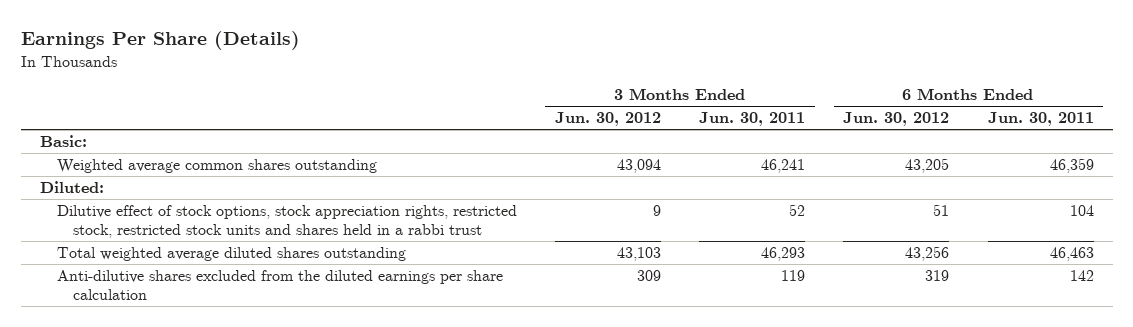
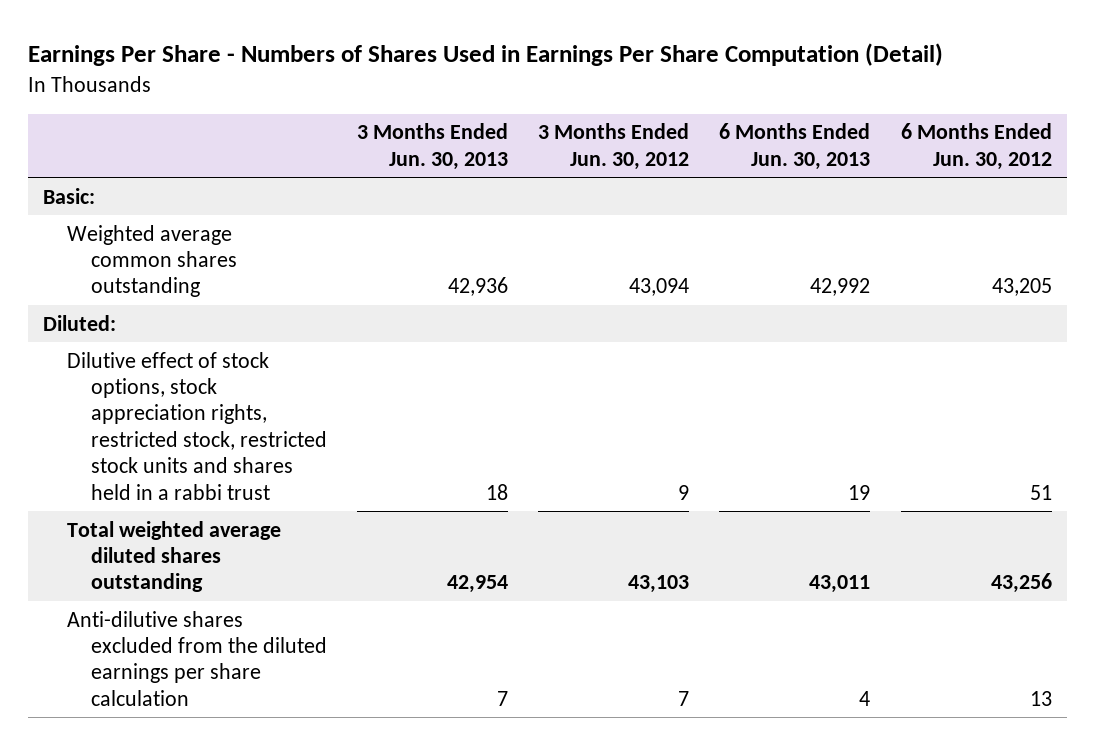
[20,31,300,51] Earnings Per Share (Details) -> [28,43,944,67] Earnings Per Share - Numbers of Shares Used in Earnings Per Share Computation (Detail)
[699,112,806,127] Jun. 30, 2011 -> none
[987,112,1094,127] Jun. 30, 2011 -> none
none -> [356,123,508,170] 3 Months Ended Jun. 30, 2013
none -> [719,123,871,170] 6 Months Ended Jun. 30, 2013
[636,270,661,282] 309 -> [678,690,690,706] 7
[925,270,950,282] 319 -> [1029,690,1052,706] 13

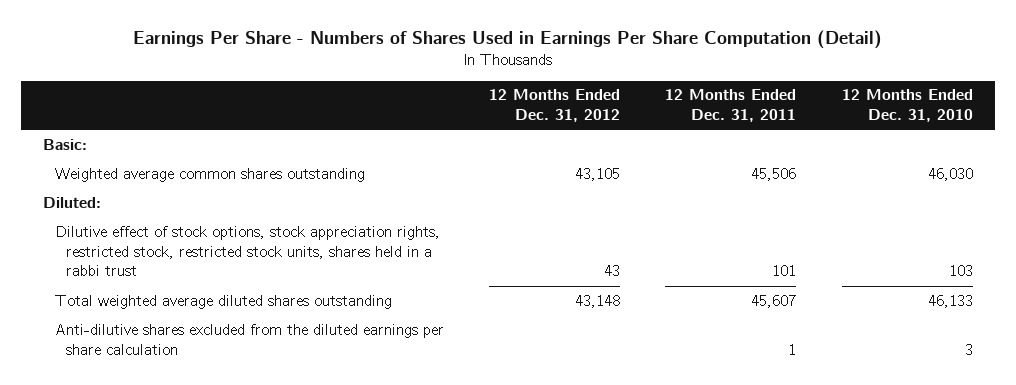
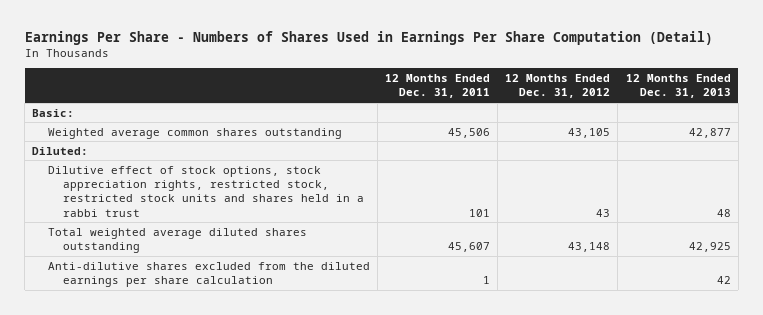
[841,89,973,123] 12 Months Ended Dec. 31, 2010 -> none
none -> [625,73,731,99] 12 Months Ended Dec. 31, 2013
[54,225,440,277] Dilutive effect of stock options, stock appreciation rights, restricted stock, restricted stock units, shares held in a rabbi trust -> [47,165,365,217] Dilutive effect of stock options, stock appreciation rights, restricted stock, restricted stock units and shares held in a rabbi trust

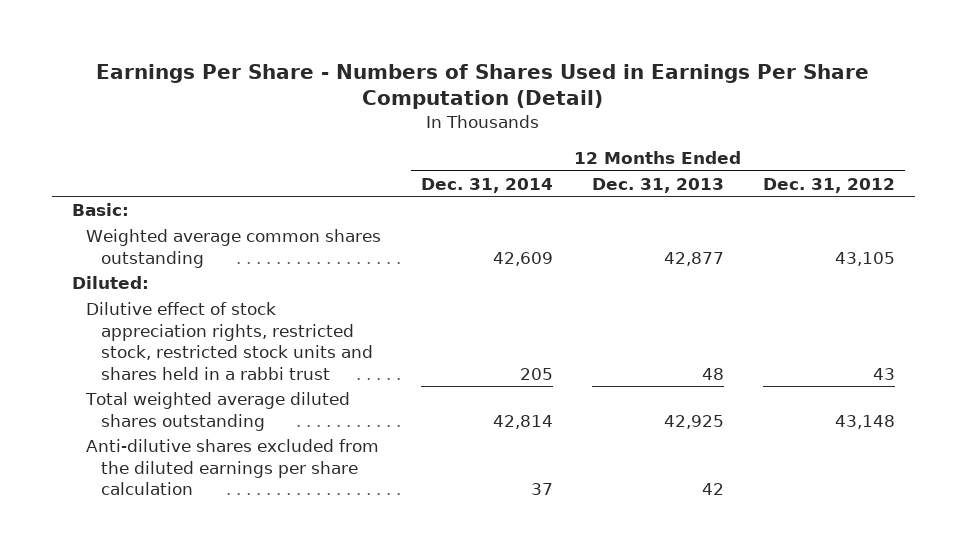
[385,73,491,99] 12 Months Ended Dec. 31, 2011 -> none
none -> [420,177,553,193] Dec. 31, 2014
[47,165,365,217] Dilutive effect of stock options, stock appreciation rights, restricted stock, restricted stock units and shares held in a rabbi trust -> [86,302,374,380] Dilutive effect of stock appreciation rights, restricted stock, restricted stock units and shares held in a rabbi trust

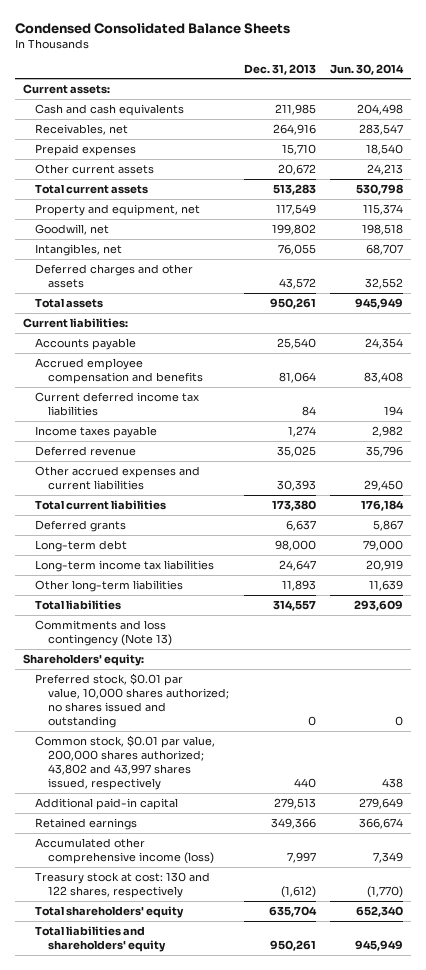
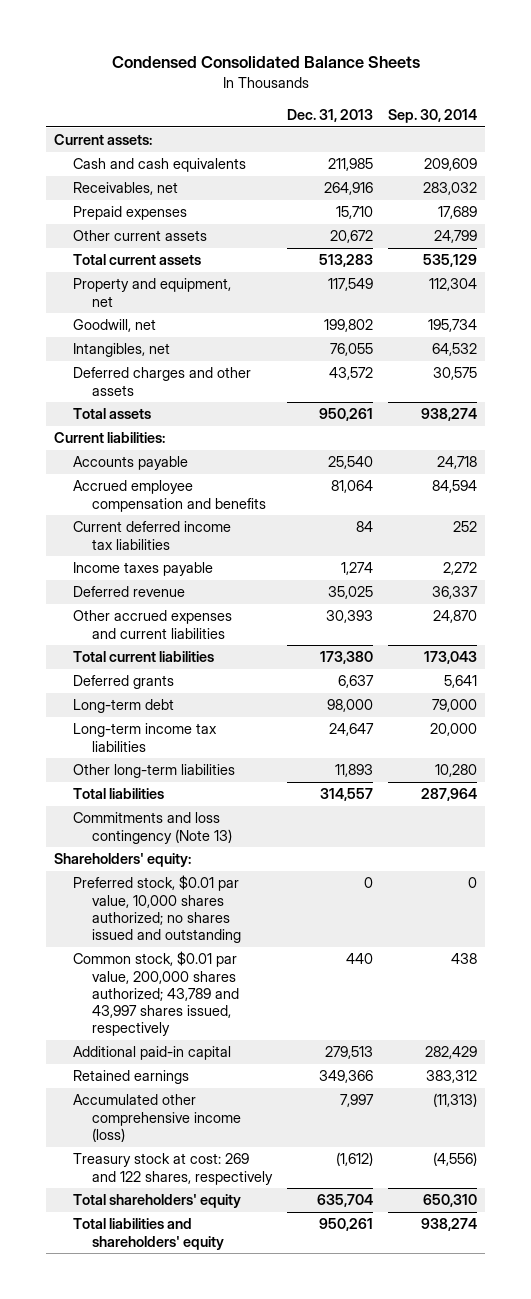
[330,63,405,75] Jun. 30, 2014 -> none
none -> [388,109,478,124] Sep. 30, 2014
[35,734,216,791] Common stock, $0.01 par value, 200,000 shares authorized; 43,802 and 43,997 shares issued, respectively -> [72,951,239,1037] Common stock, $0.01 par value, 200,000 shares authorized; 43,789 and 43,997 shares issued, respectively
[35,871,211,898] Treasury stock at cost: 130 and 122 shares, respectively -> [72,1153,273,1185] Treasury stock at cost: 269 and 122 shares, respectively

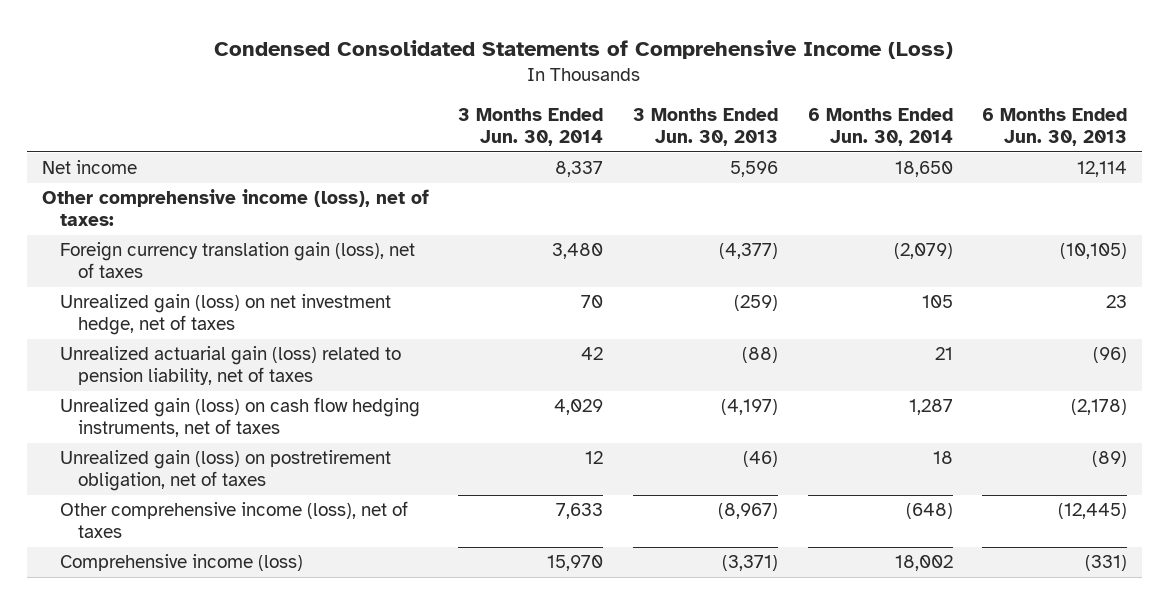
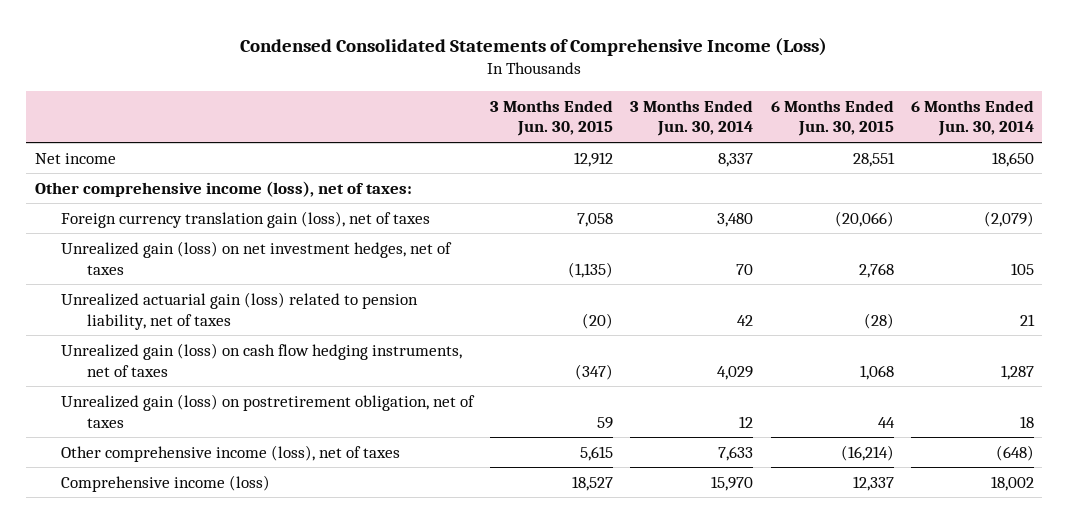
[632,108,778,147] 3 Months Ended Jun. 30, 2013 -> none
[982,108,1128,147] 6 Months Ended Jun. 30, 2013 -> none
none -> [490,99,614,137] 3 Months Ended Jun. 30, 2015
none -> [770,99,894,137] 6 Months Ended Jun. 30, 2015
[59,294,391,336] Unrealized gain (loss) on net investment hedge, net of taxes -> [61,240,453,275] Unrealized gain (loss) on net investment hedges, net of taxes

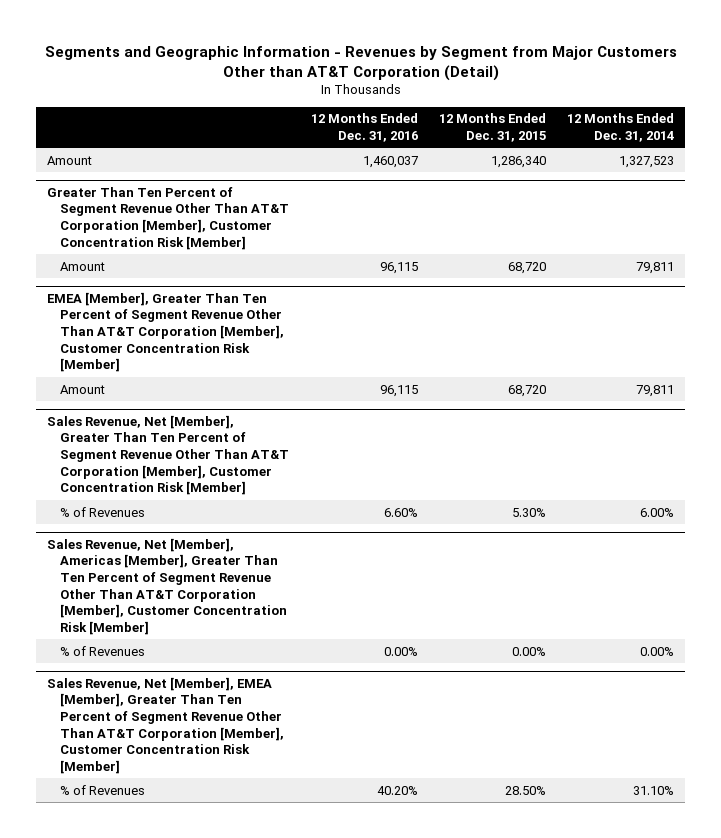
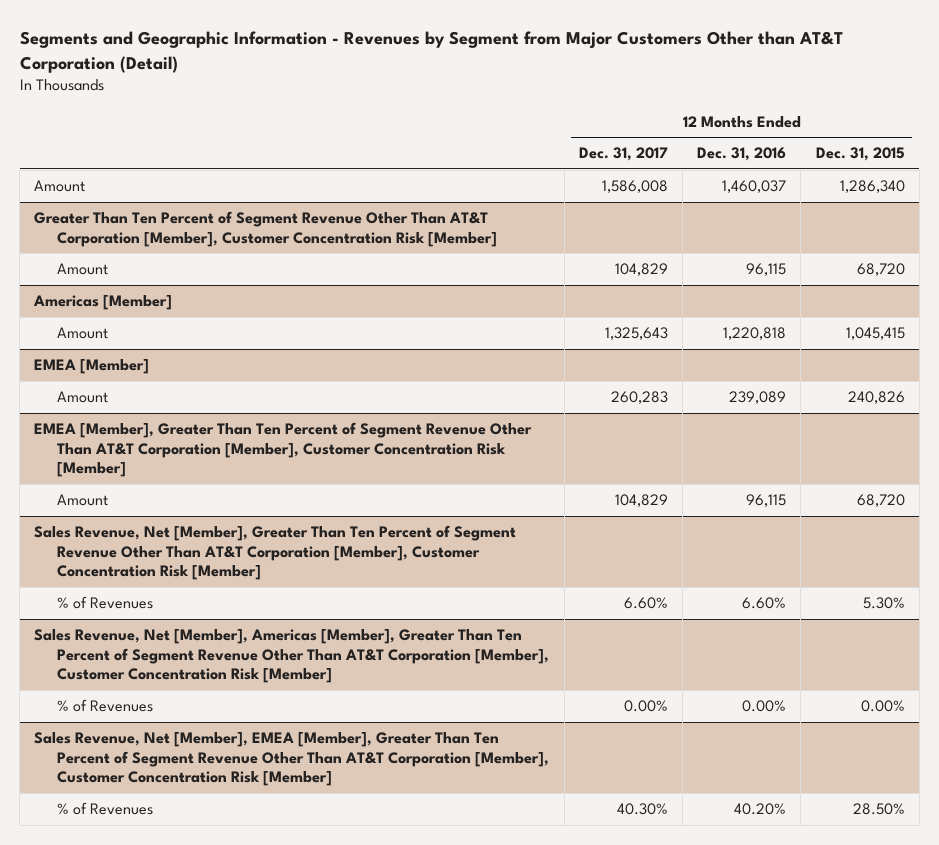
[567,113,675,143] 12 Months Ended Dec. 31, 2014 -> none
none -> [578,147,668,162] Dec. 31, 2017
none -> [33,294,173,310] Americas [Member]
none -> [57,326,109,339] Amount
none -> [34,358,150,374] EMEA [Member]
none -> [57,390,109,403] Amount

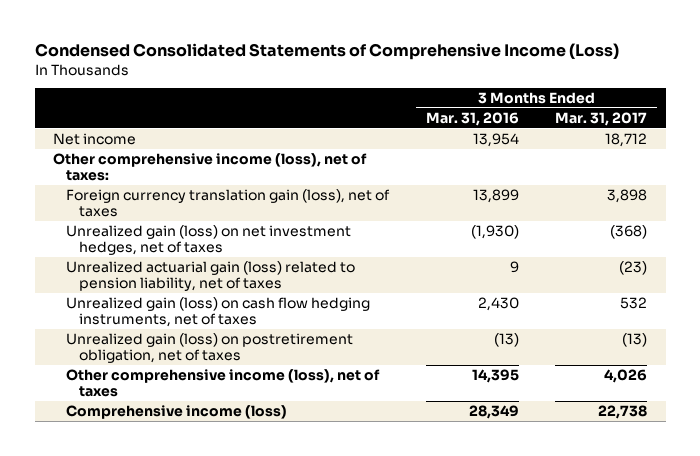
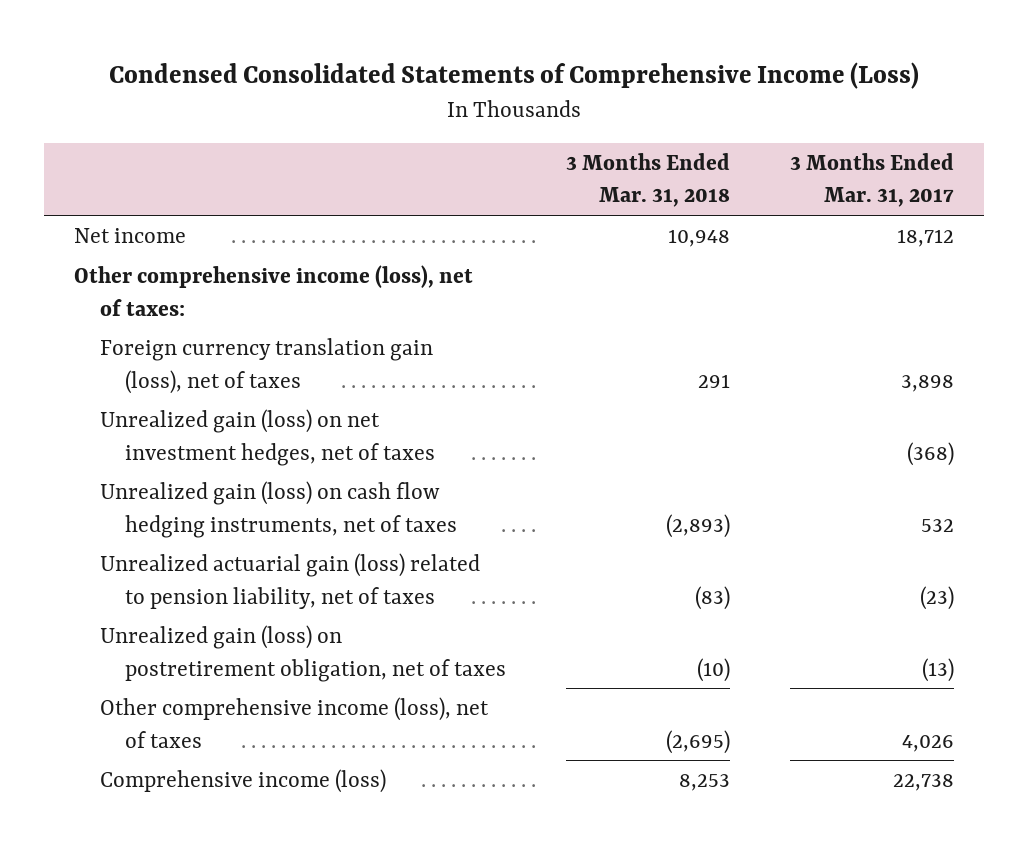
[425,111,519,126] Mar. 31, 2016 -> none
none -> [565,152,730,208] 3 Months Ended Mar. 31, 2018
[65,260,355,292] Unrealized actuarial gain (loss) related to pension liability, net of taxes -> [99,553,480,609] Unrealized actuarial gain (loss) related to pension liability, net of taxes

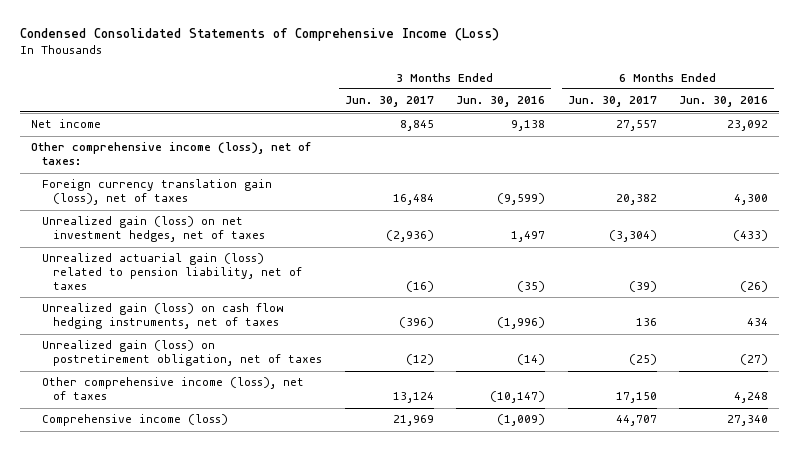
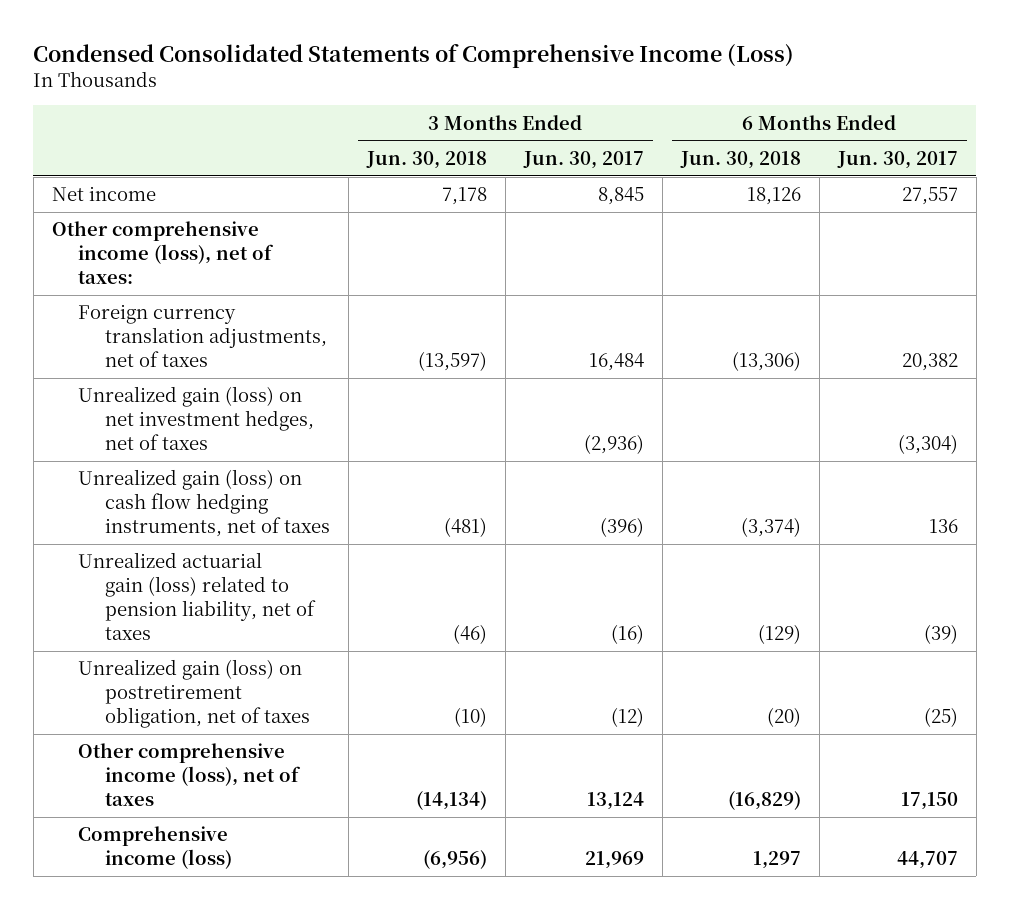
[456,96,546,108] Jun. 30, 2016 -> none
[678,96,768,108] Jun. 30, 2016 -> none
none -> [365,151,487,170] Jun. 30, 2018
none -> [679,151,801,170] Jun. 30, 2018
[42,179,273,206] Foreign currency translation gain (loss), net of taxes -> [78,304,327,368] Foreign currency translation adjustments, net of taxes
[42,253,303,290] Unrealized actuarial gain (loss) related to pension liability, net of taxes -> [78,552,316,641] Unrealized actuarial gain (loss) related to pension liability, net of taxes

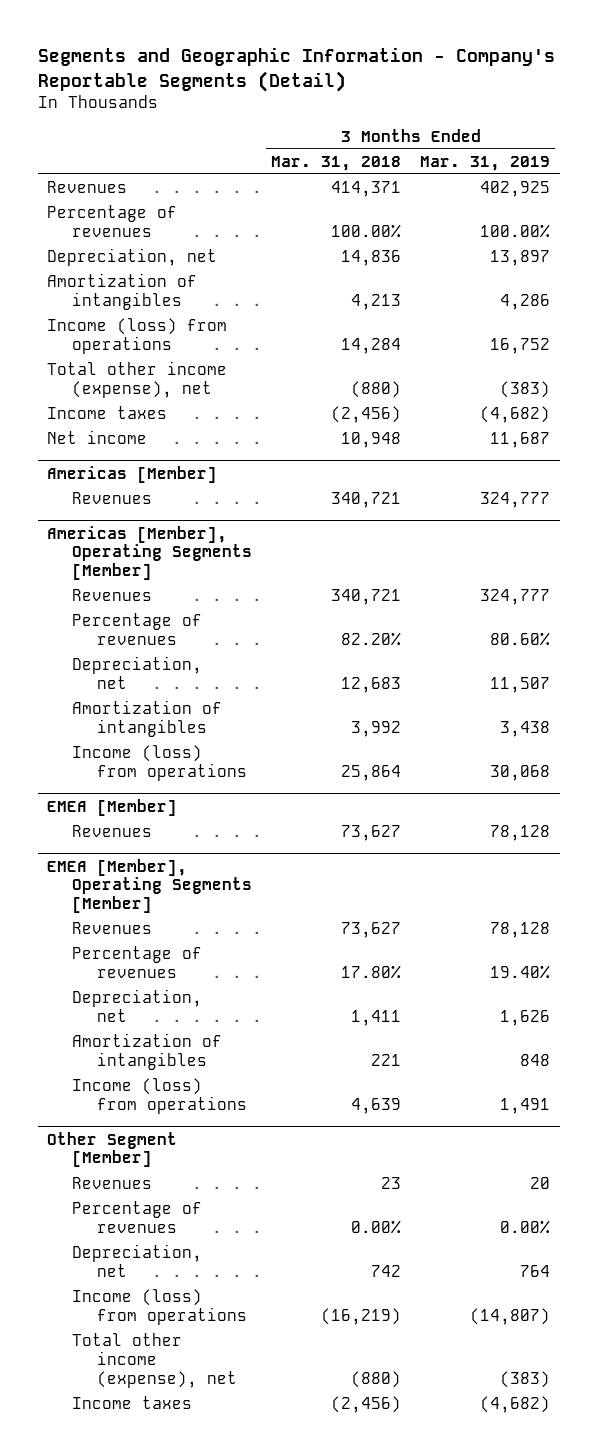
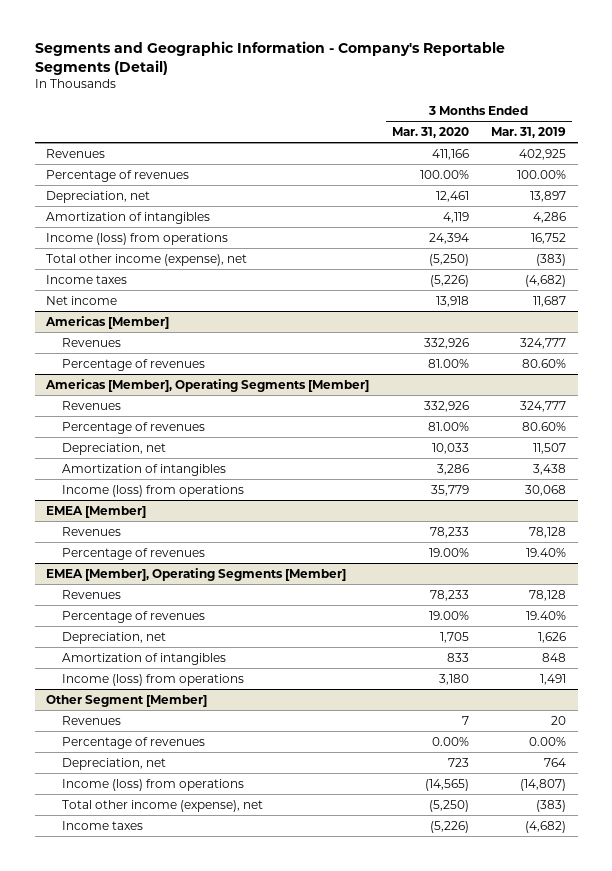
[271,155,402,171] Mar. 31, 2018 -> none
none -> [391,127,469,139] Mar. 31, 2020
none -> [62,358,206,371] Percentage of revenues
none -> [62,547,206,560] Percentage of revenues

